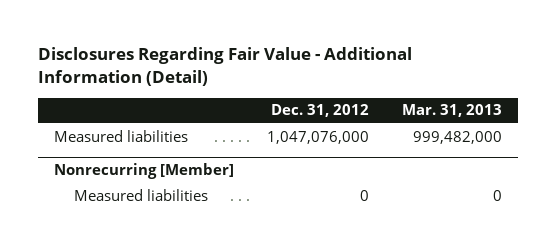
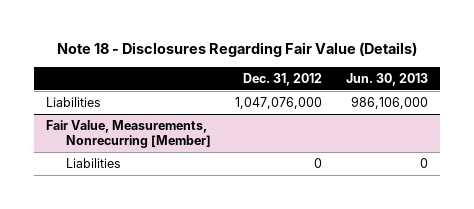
[37,47,412,86] Disclosures Regarding Fair Value - Additional Information (Detail) -> [56,41,417,57] Note 18 - Disclosures Regarding Fair Value (Details)
[401,104,502,118] Mar. 31, 2013 -> none
none -> [345,72,428,86] Jun. 30, 2013
[53,163,234,180] Nonrecurring [Member] -> none
[53,129,188,142] Measured liabilities -> [46,97,102,108] Liabilities
none -> [46,120,211,149] Fair Value, Measurements, Nonrecurring [Member]
[74,188,209,201] Measured liabilities -> [65,158,121,169] Liabilities

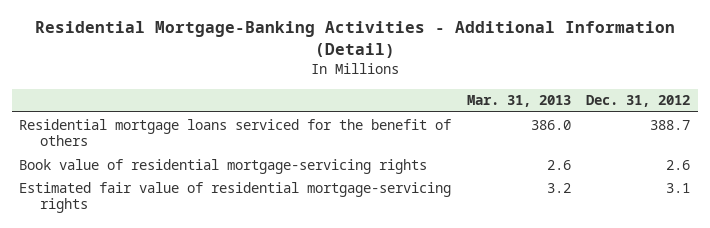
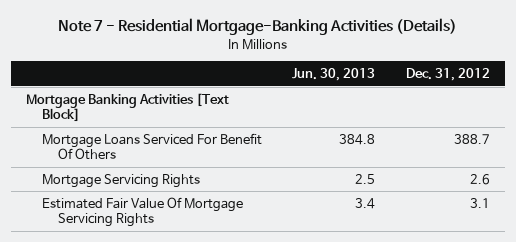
[34,21,675,59] Residential Mortgage-Banking Activities - Additional Information (Detail) -> [58,18,458,36] Note 7 - Residential Mortgage-Banking Activities (Details)
[466,95,571,108] Mar. 31, 2013 -> none
none -> [292,68,376,82] Jun. 30, 2013
none -> [26,92,230,123] Mortgage Banking Activities [Text Block]
[19,118,452,146] Residential mortgage loans serviced for the benefit of others -> [42,132,263,161] Mortgage Loans Serviced For Benefit Of Others
[19,158,428,174] Book value of residential mortgage-servicing rights -> [42,173,201,188] Mortgage Servicing Rights
[19,181,452,213] Estimated fair value of residential mortgage-servicing rights -> [42,196,244,228] Estimated Fair Value Of Mortgage Servicing Rights

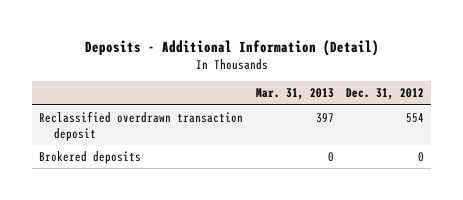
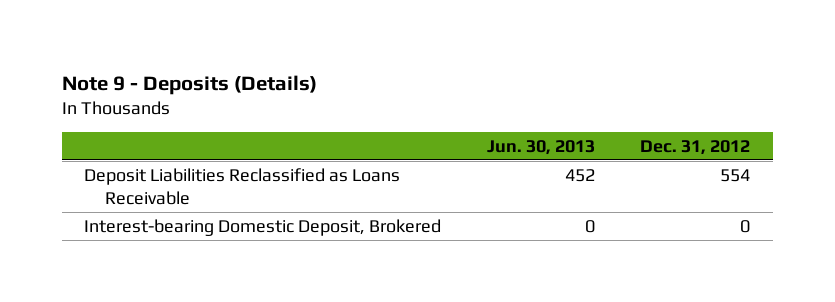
[84,39,379,56] Deposits - Additional Information (Detail) -> [61,74,317,95] Note 9 - Deposits (Details)
[255,88,334,101] Mar. 31, 2013 -> none
none -> [486,139,595,155] Jun. 30, 2013
[38,110,243,142] Reclassified overdrawn transaction deposit -> [84,167,401,206] Deposit Liabilities Reclassified as Loans Receivable
[38,150,141,164] Brokered deposits -> [84,218,442,236] Interest-bearing Domestic Deposit, Brokered

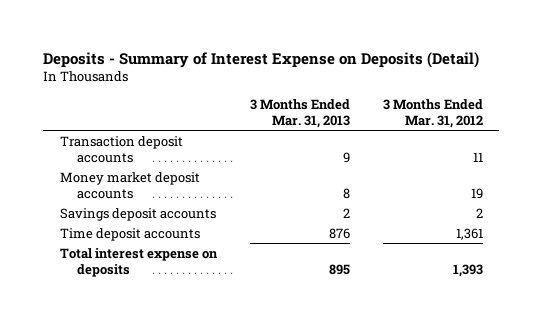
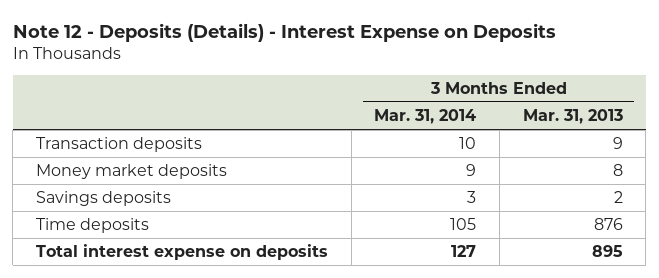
[43,51,480,68] Deposits - Summary of Interest Expense on Deposits (Detail) -> [12,22,556,42] Note 12 - Deposits (Details) - Interest Expense on Deposits
[382,98,483,128] 3 Months Ended Mar. 31, 2012 -> none
none -> [374,109,477,125] Mar. 31, 2014
[59,135,183,163] Transaction deposit accounts -> [36,137,203,153] Transaction deposits
[59,171,200,199] Money market deposit accounts -> [36,164,228,180] Money market deposits
[59,207,216,221] Savings deposit accounts -> [36,191,172,207] Savings deposits
[59,227,200,241] Time deposit accounts -> [36,218,150,234] Time deposits

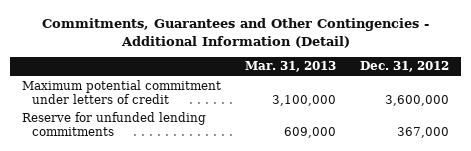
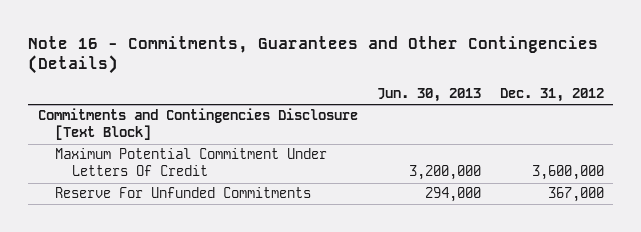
[41,17,429,48] Commitments, Guarantees and Other Contingencies - Additional Information (Detail) -> [28,35,599,75] Note 16 - Commitments, Guarantees and Other Contingencies (Details)
[245,61,337,73] Mar. 31, 2013 -> none
none -> [376,88,481,103] Jun. 30, 2013
none -> [37,108,358,141] Commitments and Contingencies Disclosure [Text Block]
[22,80,222,104] Maximum potential commitment under letters of credit -> [54,148,327,177] Maximum Potential Commitment Under Letters Of Credit
[22,112,207,136] Reserve for unfunded lending commitments -> [54,187,311,199] Reserve For Unfunded Commitments

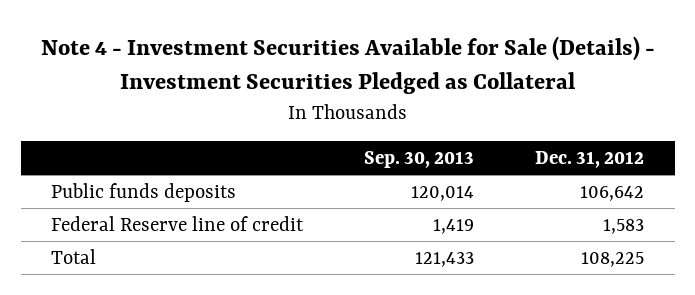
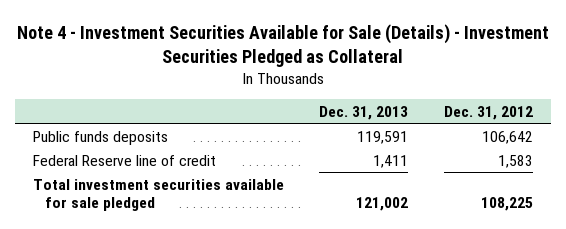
[364,151,475,169] Sep. 30, 2013 -> none
none -> [319,106,409,121] Dec. 31, 2013
[51,248,97,264] Total -> [32,178,284,211] Total investment securities available for sale pledged

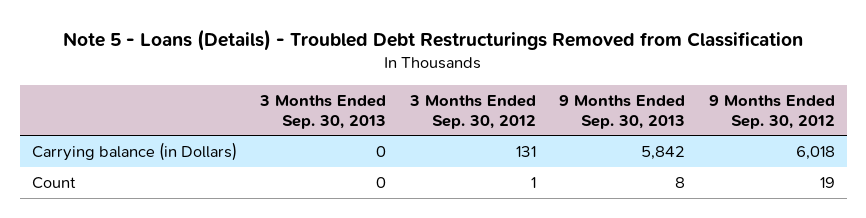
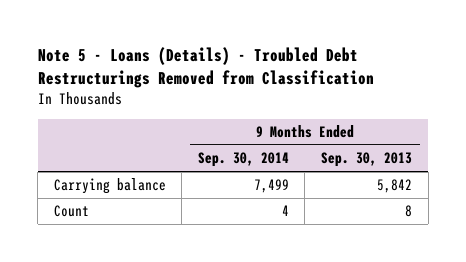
[259,94,387,129] 3 Months Ended Sep. 30, 2013 -> none
[408,94,536,129] 3 Months Ended Sep. 30, 2012 -> none
[708,94,835,129] 9 Months Ended Sep. 30, 2012 -> none
none -> [197,152,289,168] Sep. 30, 2014
[31,142,237,162] Carrying balance (in Dollars) -> [53,178,166,195] Carrying balance

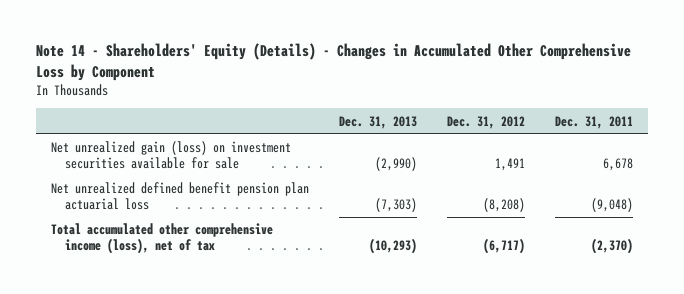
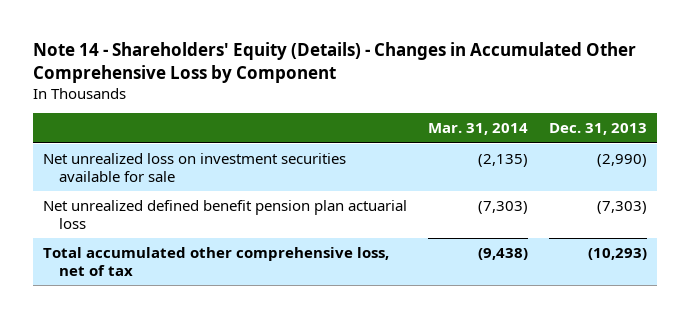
[447,115,526,129] Dec. 31, 2012 -> none
[555,115,634,129] Dec. 31, 2011 -> none
none -> [427,123,528,136] Mar. 31, 2014
[50,141,291,170] Net unrealized gain (loss) on investment securities available for sale -> [43,152,347,182] Net unrealized loss on investment securities available for sale
[50,223,273,255] Total accumulated other comprehensive income (loss), net of tax -> [43,246,390,276] Total accumulated other comprehensive loss, net of tax

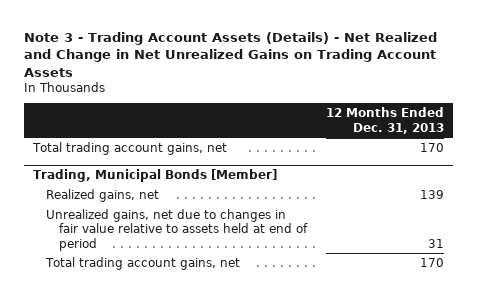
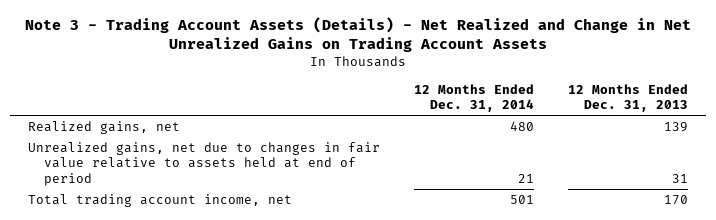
none -> [413,83,534,113] 12 Months Ended Dec. 31, 2014
[32,142,228,156] Total trading account gains, net -> none
[33,169,278,183] Trading, Municipal Bonds [Member] -> none
[45,257,241,271] Total trading account gains, net -> [27,193,292,207] Total trading account income, net

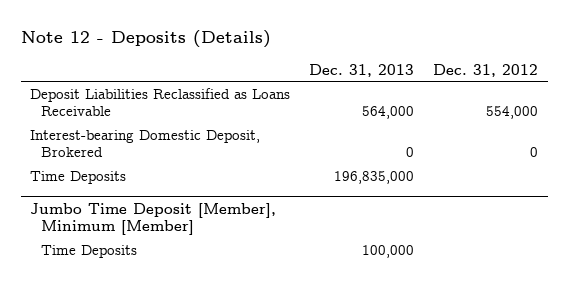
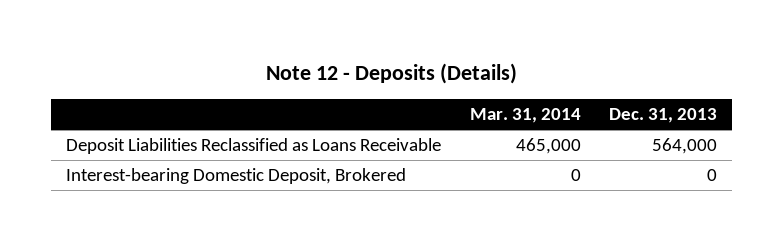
[433,63,539,77] Dec. 31, 2012 -> none
none -> [469,108,581,124] Mar. 31, 2014
[30,170,127,184] Time Deposits -> none
[30,202,277,236] Jumbo Time Deposit [Member], Minimum [Member] -> none
[40,244,137,258] Time Deposits -> none

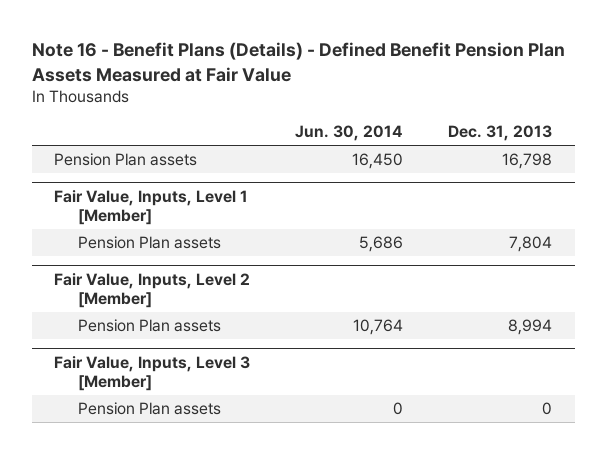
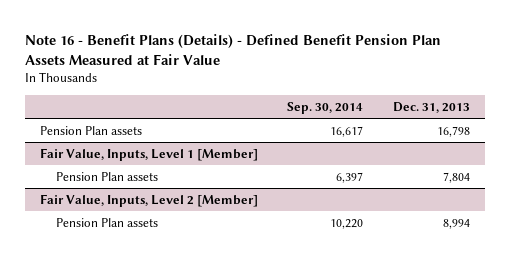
[295,125,404,142] Jun. 30, 2014 -> none
none -> [287,101,364,114] Sep. 30, 2014
[54,355,251,392] Fair Value, Inputs, Level 3 [Member] -> none
[77,402,221,416] Pension Plan assets -> none

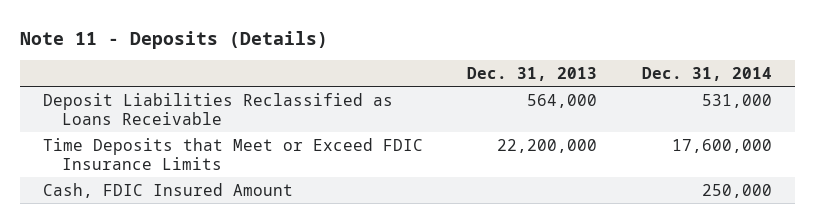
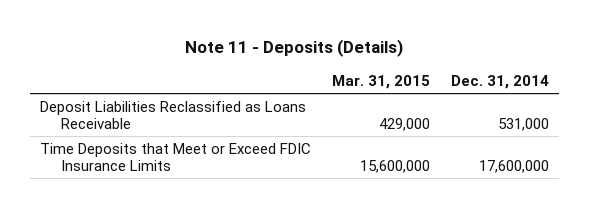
[467,67,598,82] Dec. 31, 2013 -> none
none -> [331,75,430,90] Mar. 31, 2015
[42,182,293,198] Cash, FDIC Insured Amount -> none

